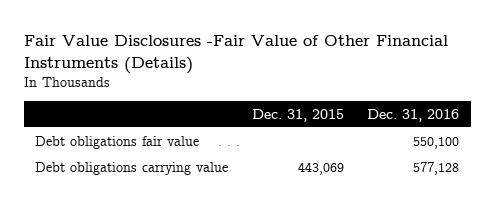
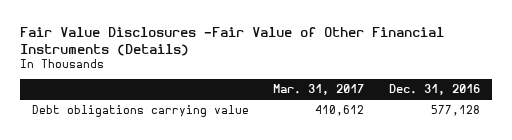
[251,108,344,122] Dec. 31, 2015 -> none
none -> [273,84,365,96] Mar. 31, 2017
[35,135,200,149] Debt obligations fair value -> none

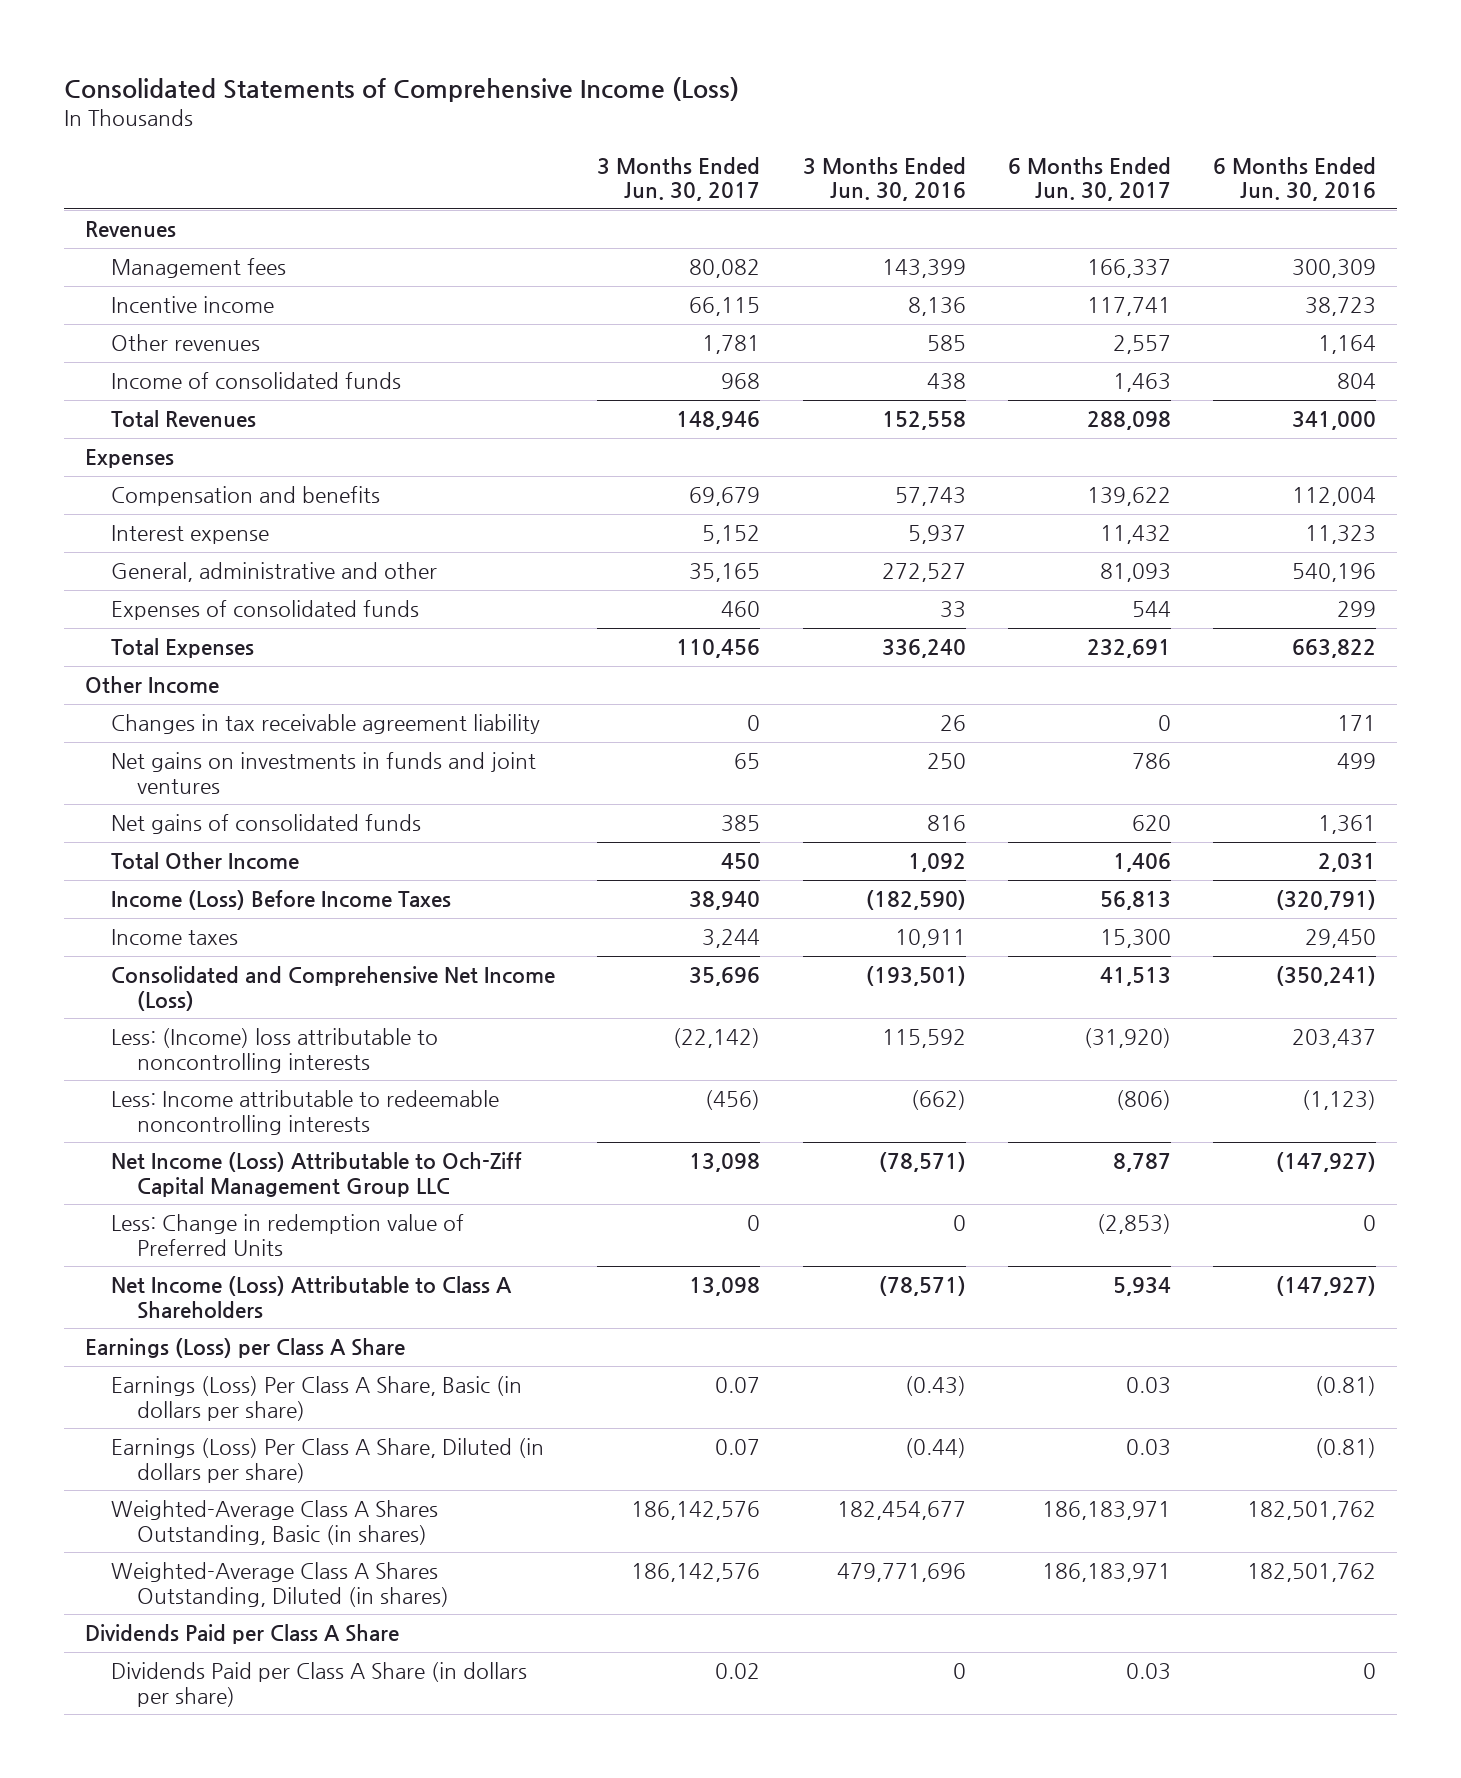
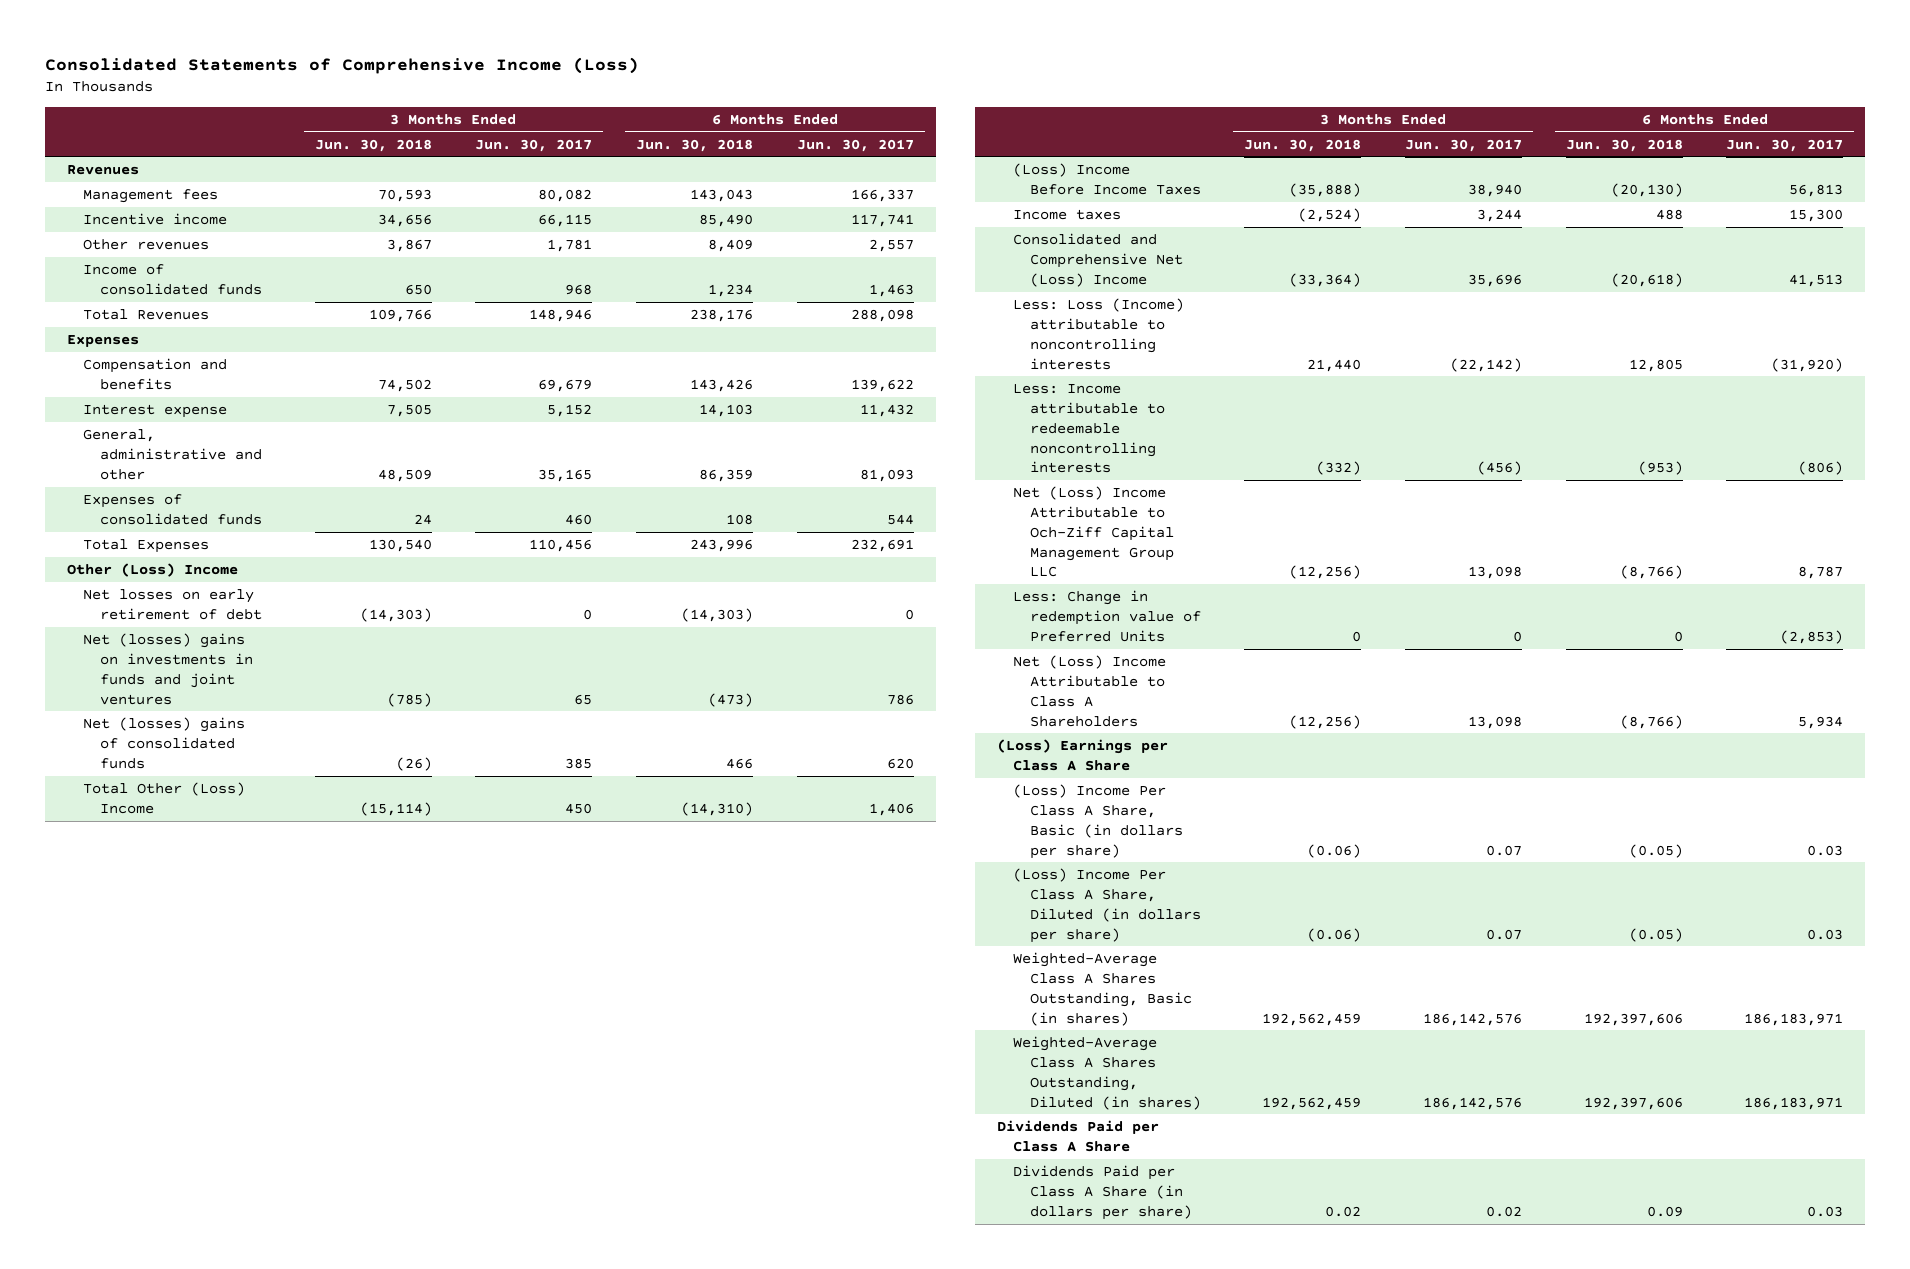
[802,156,966,202] 3 Months Ended Jun. 30, 2016 -> none
[1213,156,1377,202] 6 Months Ended Jun. 30, 2016 -> none
none -> [314,138,432,152] Jun. 30, 2018
none -> [636,138,754,152] Jun. 30, 2018
[111,714,541,735] Changes in tax receivable agreement liability -> none
[84,676,219,695] Other Income -> [67,563,239,578] Other (Loss) Income
none -> [83,589,262,620] Net losses on early retirement of debt
[111,752,537,794] Net gains on investments in funds and joint ventures -> [83,633,253,705] Net (losses) gains on investments in funds and joint ventures
[111,814,422,835] Net gains of consolidated funds -> [83,717,246,769] Net (losses) gains of consolidated funds
[111,852,300,871] Total Other Income -> [83,782,246,814] Total Other (Loss) Income
[111,890,452,911] Income (Loss) Before Income Taxes -> [1013,163,1201,195] (Loss) Income Before Income Taxes
[111,966,556,1011] Consolidated and Comprehensive Net Income (Loss) -> [1013,233,1183,287] Consolidated and Comprehensive Net (Loss) Income
[111,1028,439,1073] Less: (Income) loss attributable to noncontrolling interests -> [1013,298,1185,370] Less: Loss (Income) attributable to noncontrolling interests
[111,1152,523,1197] Net Income (Loss) Attributable to Och-Ziff Capital Management Group LLC -> [1013,486,1174,578] Net (Loss) Income Attributable to Och-Ziff Capital Management Group LLC
[111,1276,513,1319] Net Income (Loss) Attributable to Class A Shareholders -> [1013,655,1167,727] Net (Loss) Income Attributable to Class A Shareholders
[84,1338,405,1359] Earnings (Loss) per Class A Share -> [996,739,1168,771] (Loss) Earnings per Class A Share
[111,1376,523,1421] Earnings (Loss) Per Class A Share, Basic (in dollars per share) -> [1013,784,1183,859] (Loss) Income Per Class A Share, Basic (in dollars per share)
[111,1438,545,1483] Earnings (Loss) Per Class A Share, Diluted (in dollars per share) -> [1013,868,1201,943] (Loss) Income Per Class A Share, Diluted (in dollars per share)

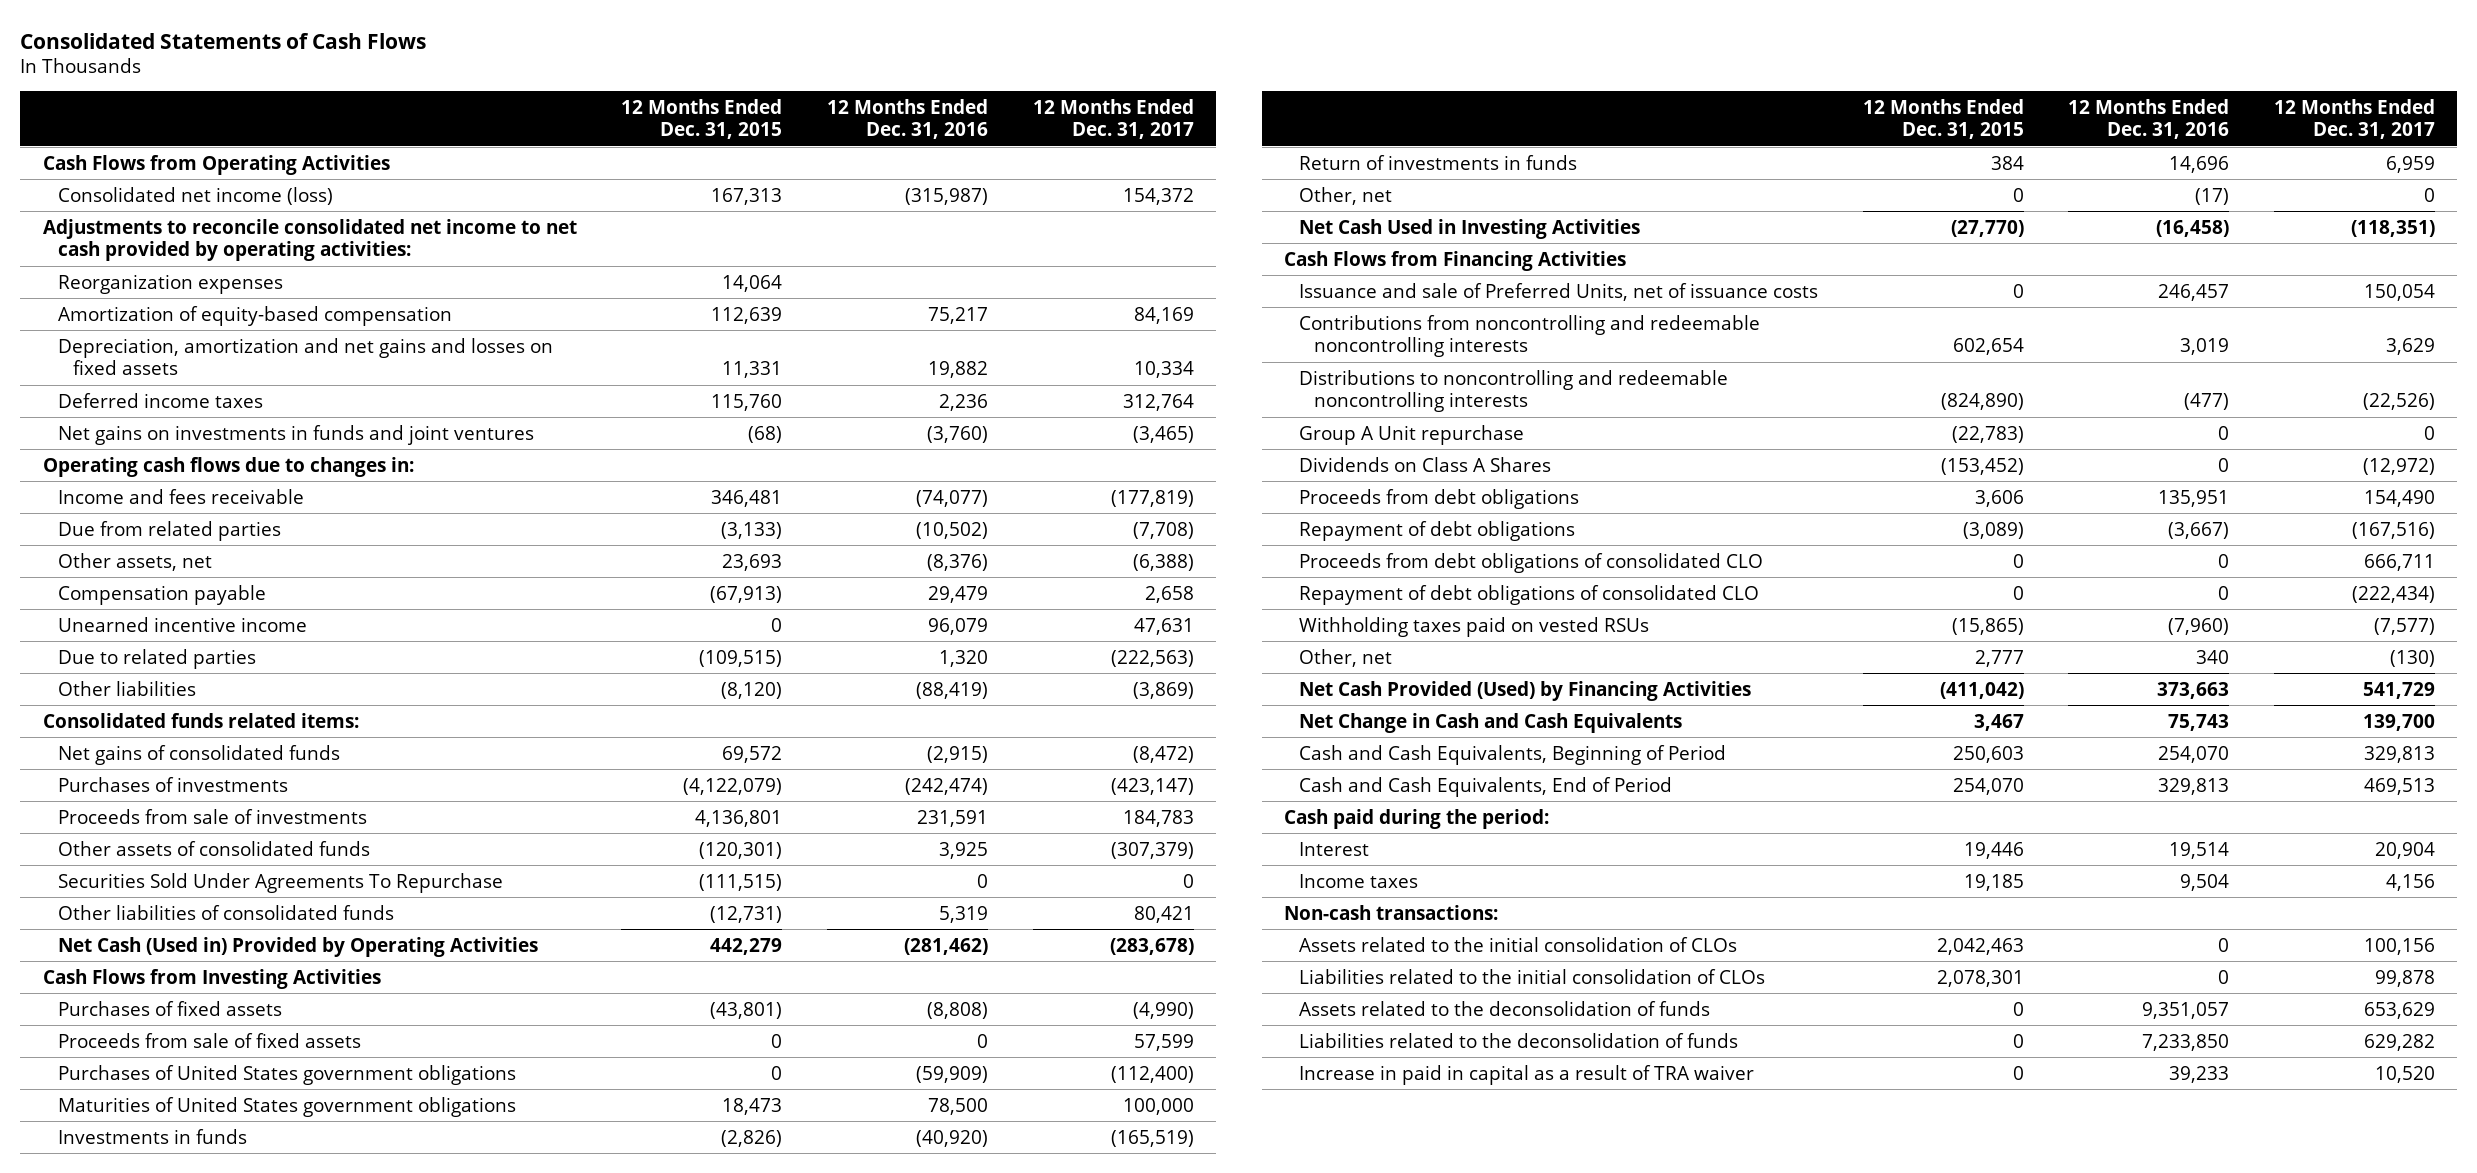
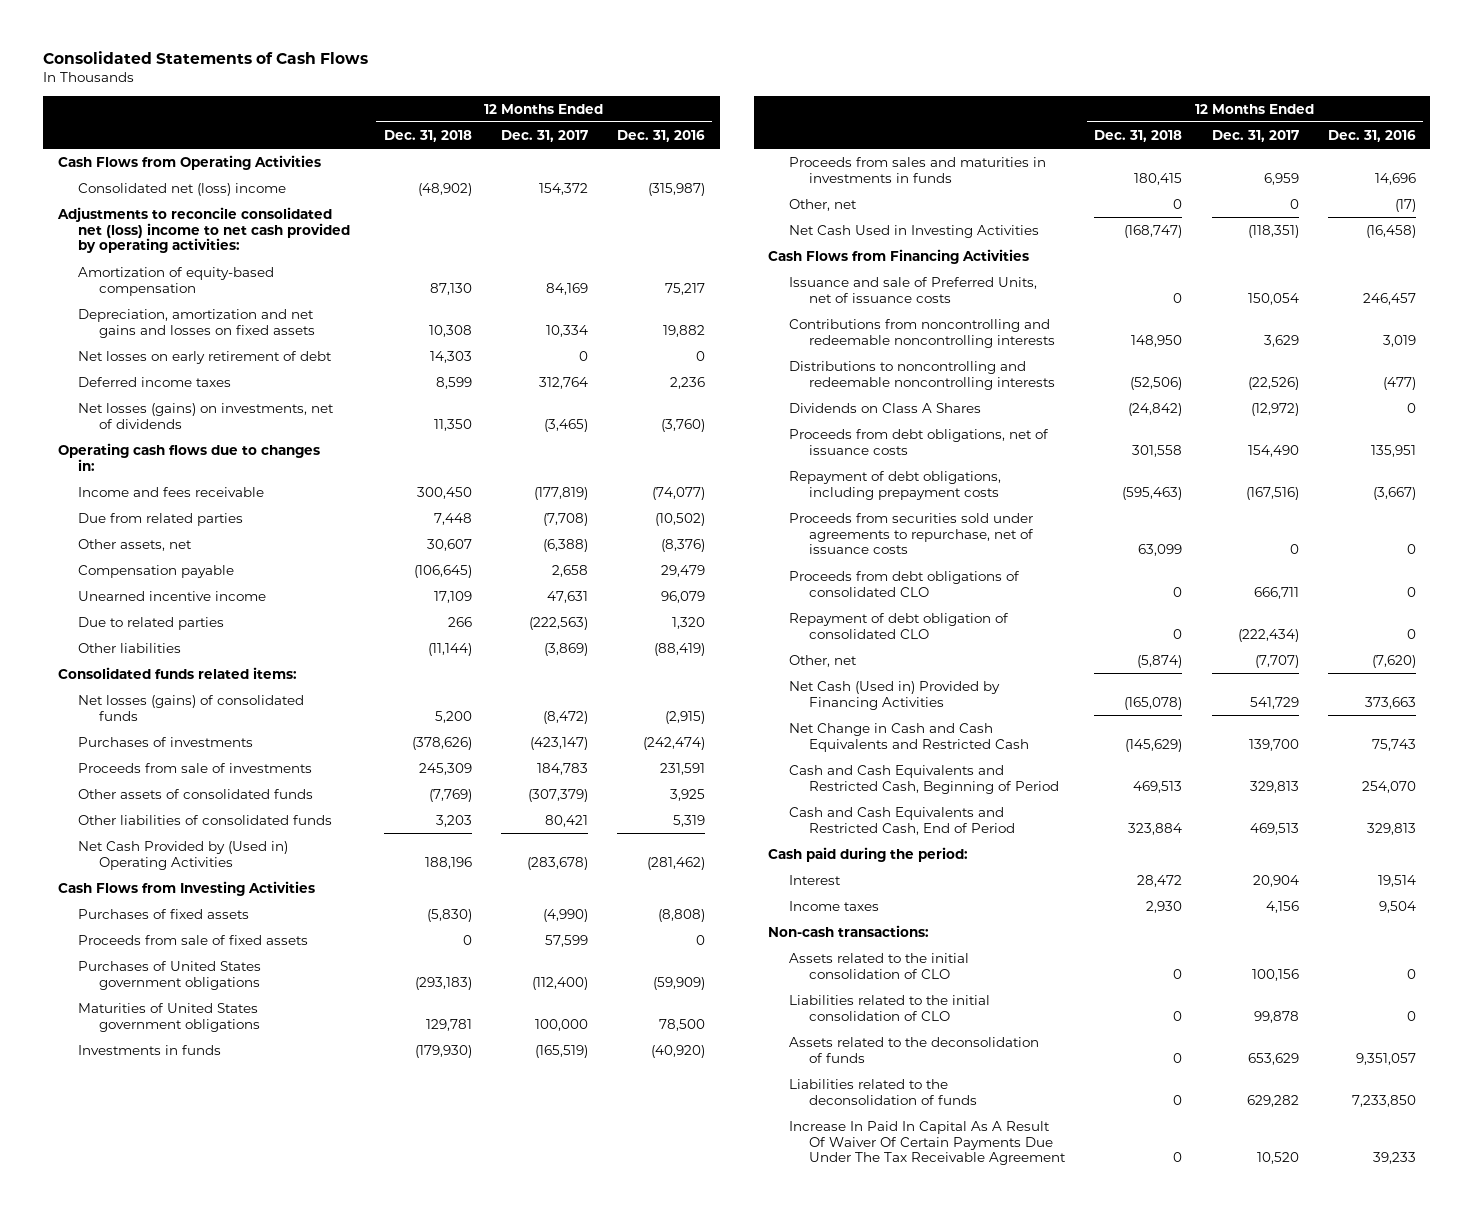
[621,99,783,140] 12 Months Ended Dec. 31, 2015 -> none
none -> [383,129,472,142] Dec. 31, 2018
[57,273,283,294] Reorganization expenses -> none
[57,186,333,205] Consolidated net income (loss) -> [78,182,287,196] Consolidated net (loss) income
[42,218,577,261] Adjustments to reconcile consolidated net income to net cash provided by operating activities: -> [56,206,351,254] Adjustments to reconcile consolidated net (loss) income to net cash provided by operating activities:
none -> [78,350,333,364] Net losses on early retirement of debt
[57,424,534,445] Net gains on investments in funds and joint ventures -> [78,402,335,429] Net losses (gains) on investments, net of dividends
[57,744,340,765] Net gains of consolidated funds -> [78,694,305,721] Net losses (gains) of consolidated funds
[57,872,503,893] Securities Sold Under Agreements To Repurchase -> none
[57,936,538,957] Net Cash (Used in) Provided by Operating Activities -> [78,840,289,870] Net Cash Provided by (Used in) Operating Activities
[1299,154,1578,170] Return of investments in funds -> [788,156,1046,183] Proceeds from sales and maturities in investments in funds
[1299,424,1525,445] Group A Unit repurchase -> none
[1299,488,1580,509] Proceeds from debt obligations -> [788,428,1049,455] Proceeds from debt obligations, net of issuance costs
[1299,520,1576,541] Repayment of debt obligations -> [788,470,1001,500] Repayment of debt obligations, including prepayment costs
none -> [788,512,1035,555] Proceeds from securities sold under agreements to repurchase, net of issuance costs
[1299,616,1650,637] Withholding taxes paid on vested RSUs -> none
[1299,584,1760,605] Repayment of debt obligations of consolidated CLO -> [788,612,1009,639] Repayment of debt obligation of consolidated CLO
[2196,649,2230,664] 340 -> [1371,654,1416,668] (7,620)
[2389,649,2435,667] (130) -> [1254,654,1299,668] (7,707)
[1299,680,1752,701] Net Cash Provided (Used) by Financing Activities -> [788,680,1000,710] Net Cash (Used in) Provided by Financing Activities
[1299,712,1683,733] Net Change in Cash and Cash Equivalents -> [788,722,1030,752] Net Change in Cash and Cash Equivalents and Restricted Cash
[1299,744,1727,765] Cash and Cash Equivalents, Beginning of Period -> [788,764,1060,794] Cash and Cash Equivalents and Restricted Cash, Beginning of Period
[1299,776,1673,797] Cash and Cash Equivalents, End of Period -> [788,806,1016,835] Cash and Cash Equivalents and Restricted Cash, End of Period
[1299,936,1738,952] Assets related to the initial consolidation of CLOs -> [788,952,969,979] Assets related to the initial consolidation of CLO
[1299,968,1766,984] Liabilities related to the initial consolidation of CLOs -> [788,994,990,1021] Liabilities related to the initial consolidation of CLO
[1299,1064,1755,1085] Increase in paid in capital as a result of TRA waiver -> [788,1120,1067,1166] Increase In Paid In Capital As A Result Of Waiver Of Certain Payments Due Under The Tax Receivable Agreement

